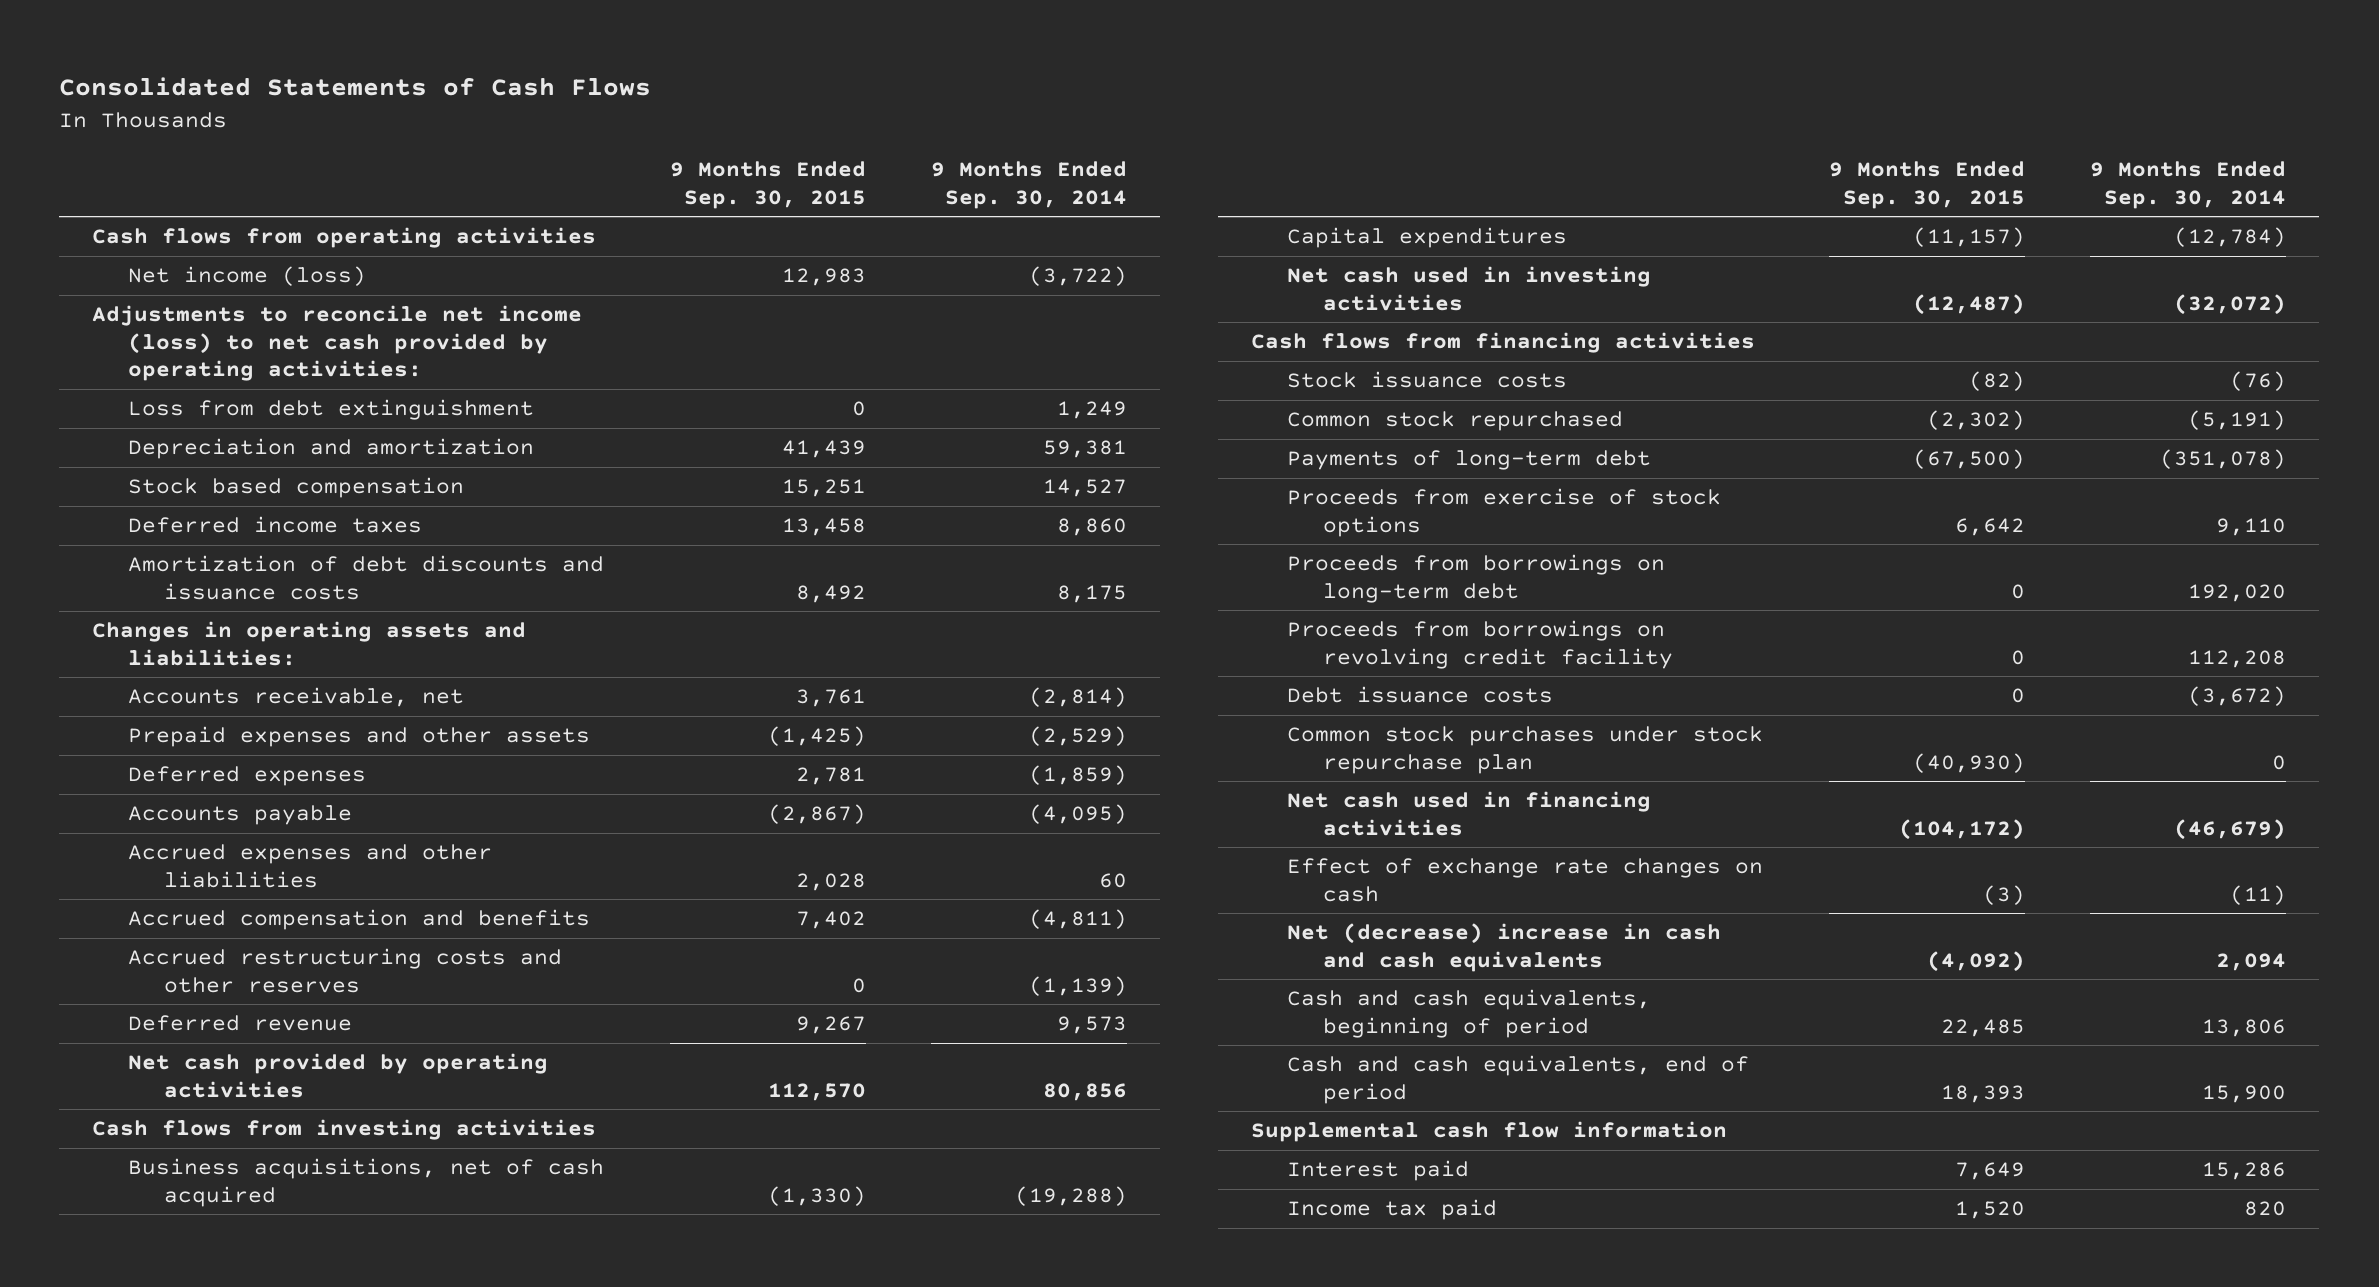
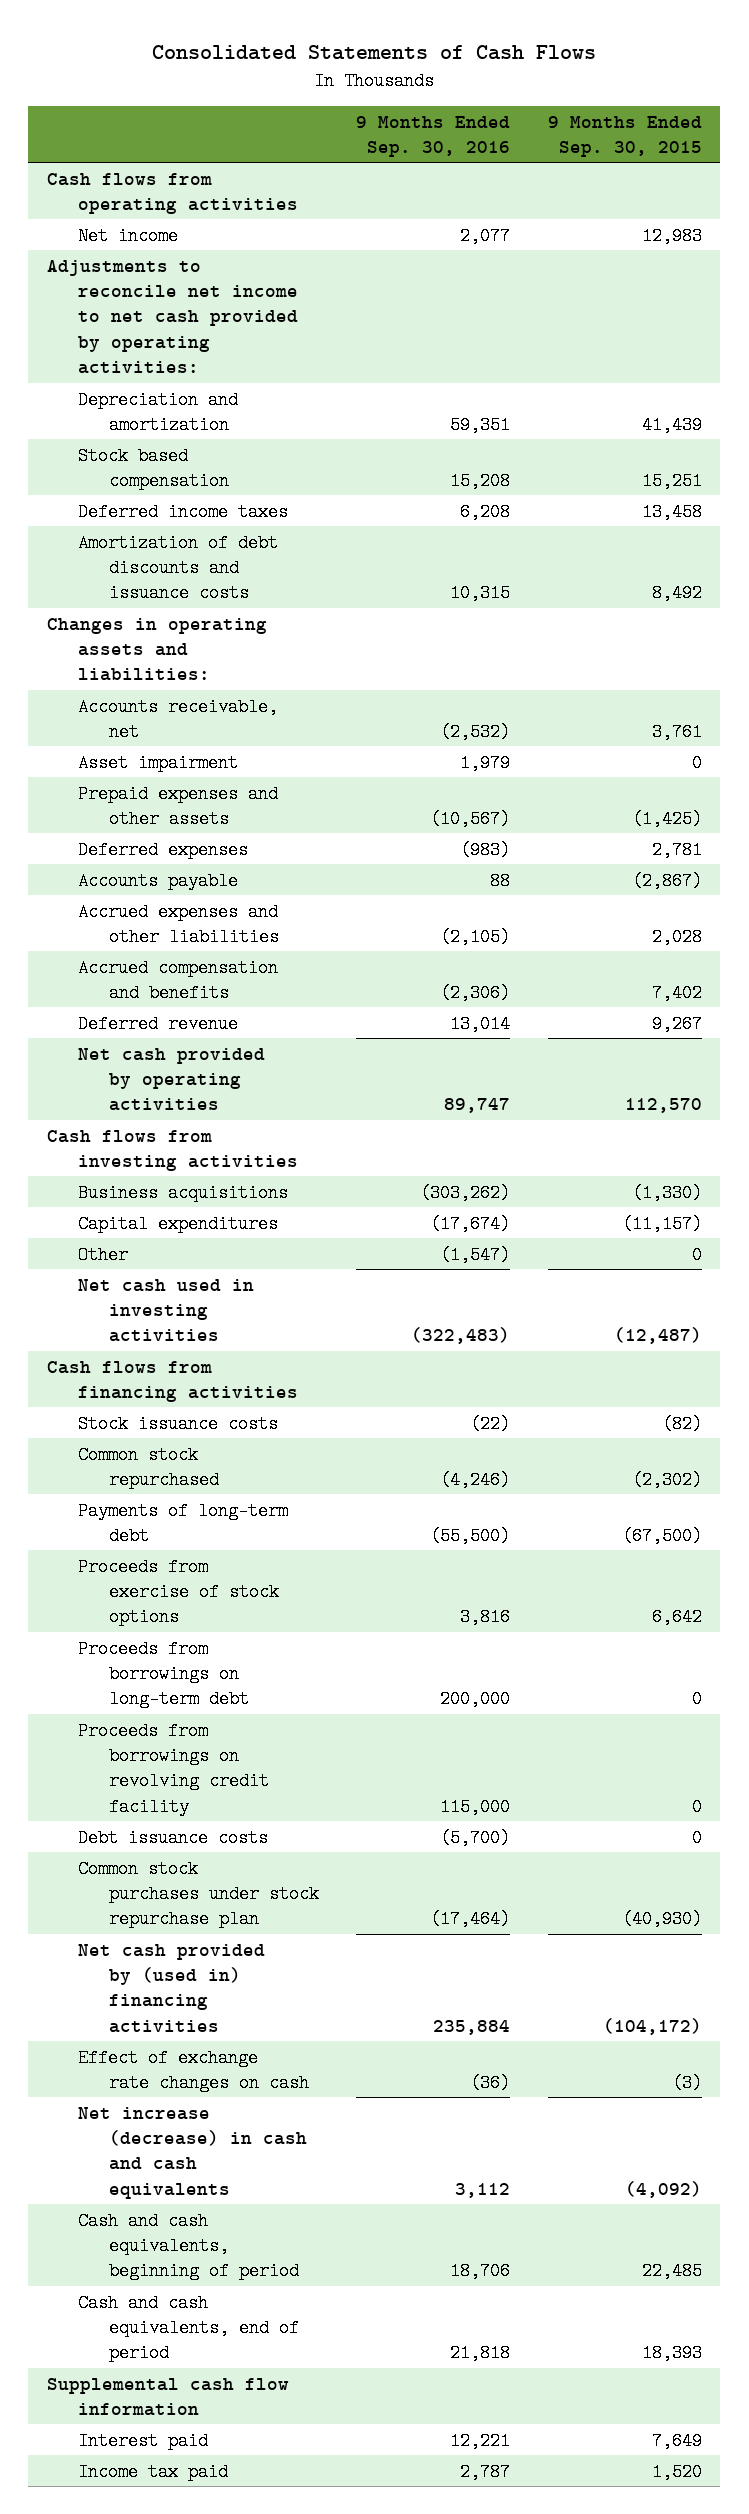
[931,161,1128,209] 9 Months Ended Sep. 30, 2014 -> none
none -> [356,115,511,157] 9 Months Ended Sep. 30, 2016
[128,399,535,421] Loss from debt extinguishment -> none
[128,266,367,287] Net income (loss) -> [77,226,178,245] Net income
[92,305,583,381] Adjustments to reconcile net income (loss) to net cash provided by operating activities: -> [46,259,298,375] Adjustments to reconcile net income to net cash provided by operating activities:
none -> [77,753,238,772] Asset impairment
[128,948,563,993] Accrued restructuring costs and other reserves -> none
[128,1158,605,1207] Business acquisitions, net of cash acquired -> [77,1183,288,1202] Business acquisitions
none -> [77,1245,128,1264] Other
[1286,791,1651,836] Net cash used in financing activities -> [77,1943,265,2033] Net cash provided by (used in) financing activities
[1286,923,1721,972] Net (decrease) increase in cash and cash equivalents -> [77,2106,307,2199] Net increase (decrease) in cash and cash equivalents

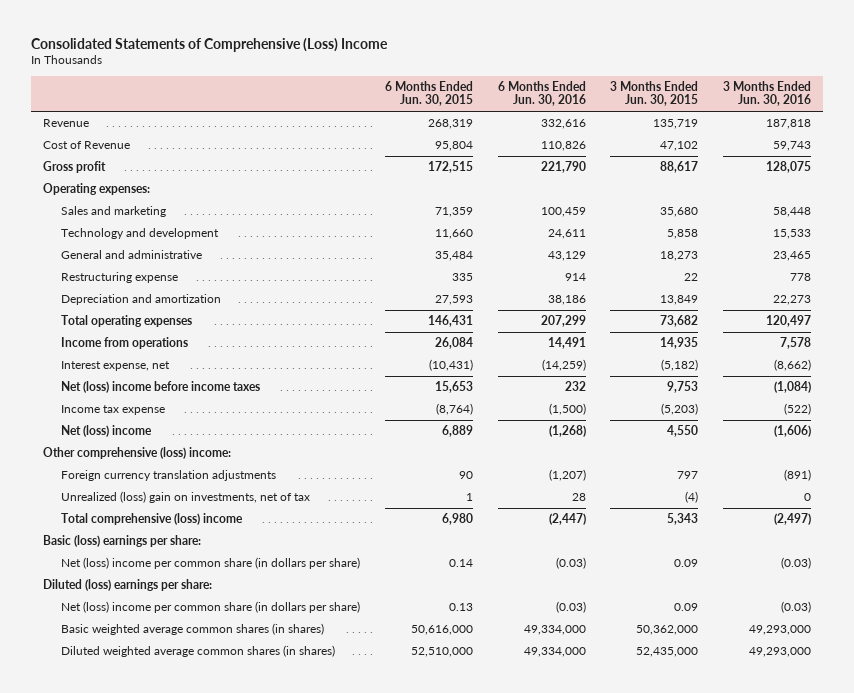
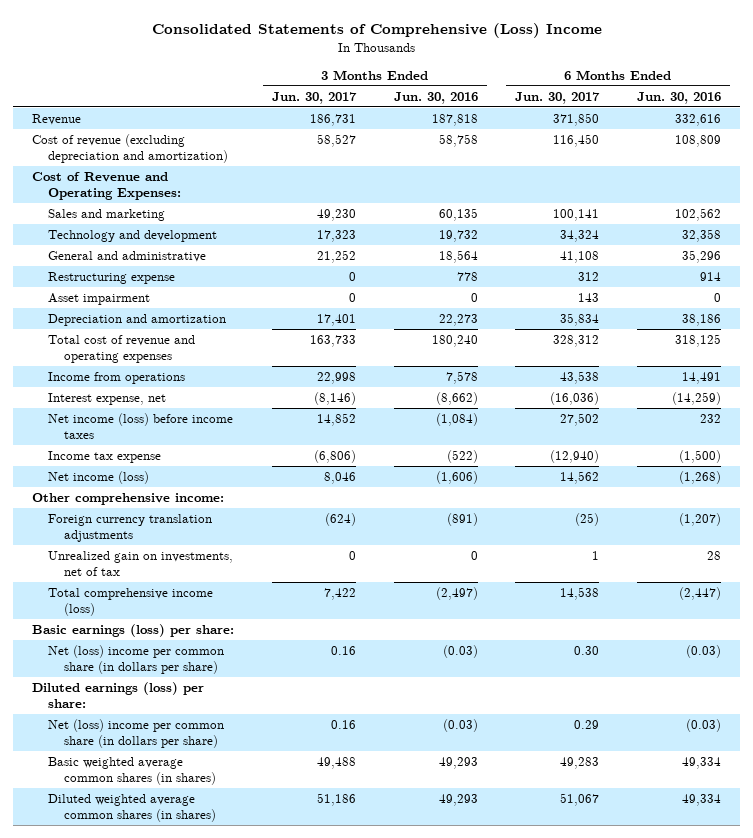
[384,80,473,107] 6 Months Ended Jun. 30, 2015 -> none
[610,80,699,107] 3 Months Ended Jun. 30, 2015 -> none
none -> [271,91,357,104] Jun. 30, 2017
none -> [515,91,601,104] Jun. 30, 2017
[43,161,107,174] Gross profit -> none
[43,141,131,150] Cost of Revenue -> [32,134,229,163] Cost of revenue (excluding depreciation and amortization)
[540,141,586,152] 110,826 -> [674,135,721,148] 108,809
[773,141,812,152] 59,743 -> [438,134,478,148] 58,758
[43,183,151,196] Operating expenses: -> [32,172,182,200] Cost of Revenue and Operating Expenses:
[540,207,586,218] 100,459 -> [674,208,721,222] 102,562
[773,207,812,218] 58,448 -> [438,208,478,222] 60,135
[547,229,586,240] 24,611 -> [681,229,721,243] 32,358
[773,229,812,240] 15,533 -> [438,230,478,243] 19,732
[547,251,586,262] 43,129 -> [681,250,721,264] 35,296
[773,251,812,262] 23,465 -> [438,250,478,264] 18,564
none -> [48,293,151,306] Asset impairment
[61,315,193,328] Total operating expenses -> [48,335,196,363] Total cost of revenue and operating expenses
[540,315,586,328] 207,299 -> [674,334,721,348] 318,125
[766,315,812,328] 120,497 -> [431,335,478,348] 180,240
[61,381,261,394] Net (loss) income before income taxes -> [48,413,234,439] Net income (loss) before income taxes
[61,425,153,438] Net (loss) income -> [48,471,150,485] Net income (loss)
[43,447,232,460] Other comprehensive (loss) income: -> [32,493,225,506] Other comprehensive income:
[61,491,311,504] Unrealized (loss) gain on investments, net of tax -> [48,551,234,576] Unrealized gain on investments, net of tax
[61,513,244,526] Total comprehensive (loss) income -> [48,588,214,616] Total comprehensive income (loss)
[43,535,202,548] Basic (loss) earnings per share: -> [32,624,235,638] Basic earnings (loss) per share:
[43,579,213,592] Diluted (loss) earnings per share: -> [32,682,205,708] Diluted earnings (loss) per share:
[523,625,586,636] 49,334,000 -> [681,757,721,770] 49,334
[749,625,812,636] 49,293,000 -> [438,757,478,770] 49,293
[523,647,586,658] 49,334,000 -> [681,794,721,807] 49,334
[749,647,812,658] 49,293,000 -> [438,794,478,807] 49,293

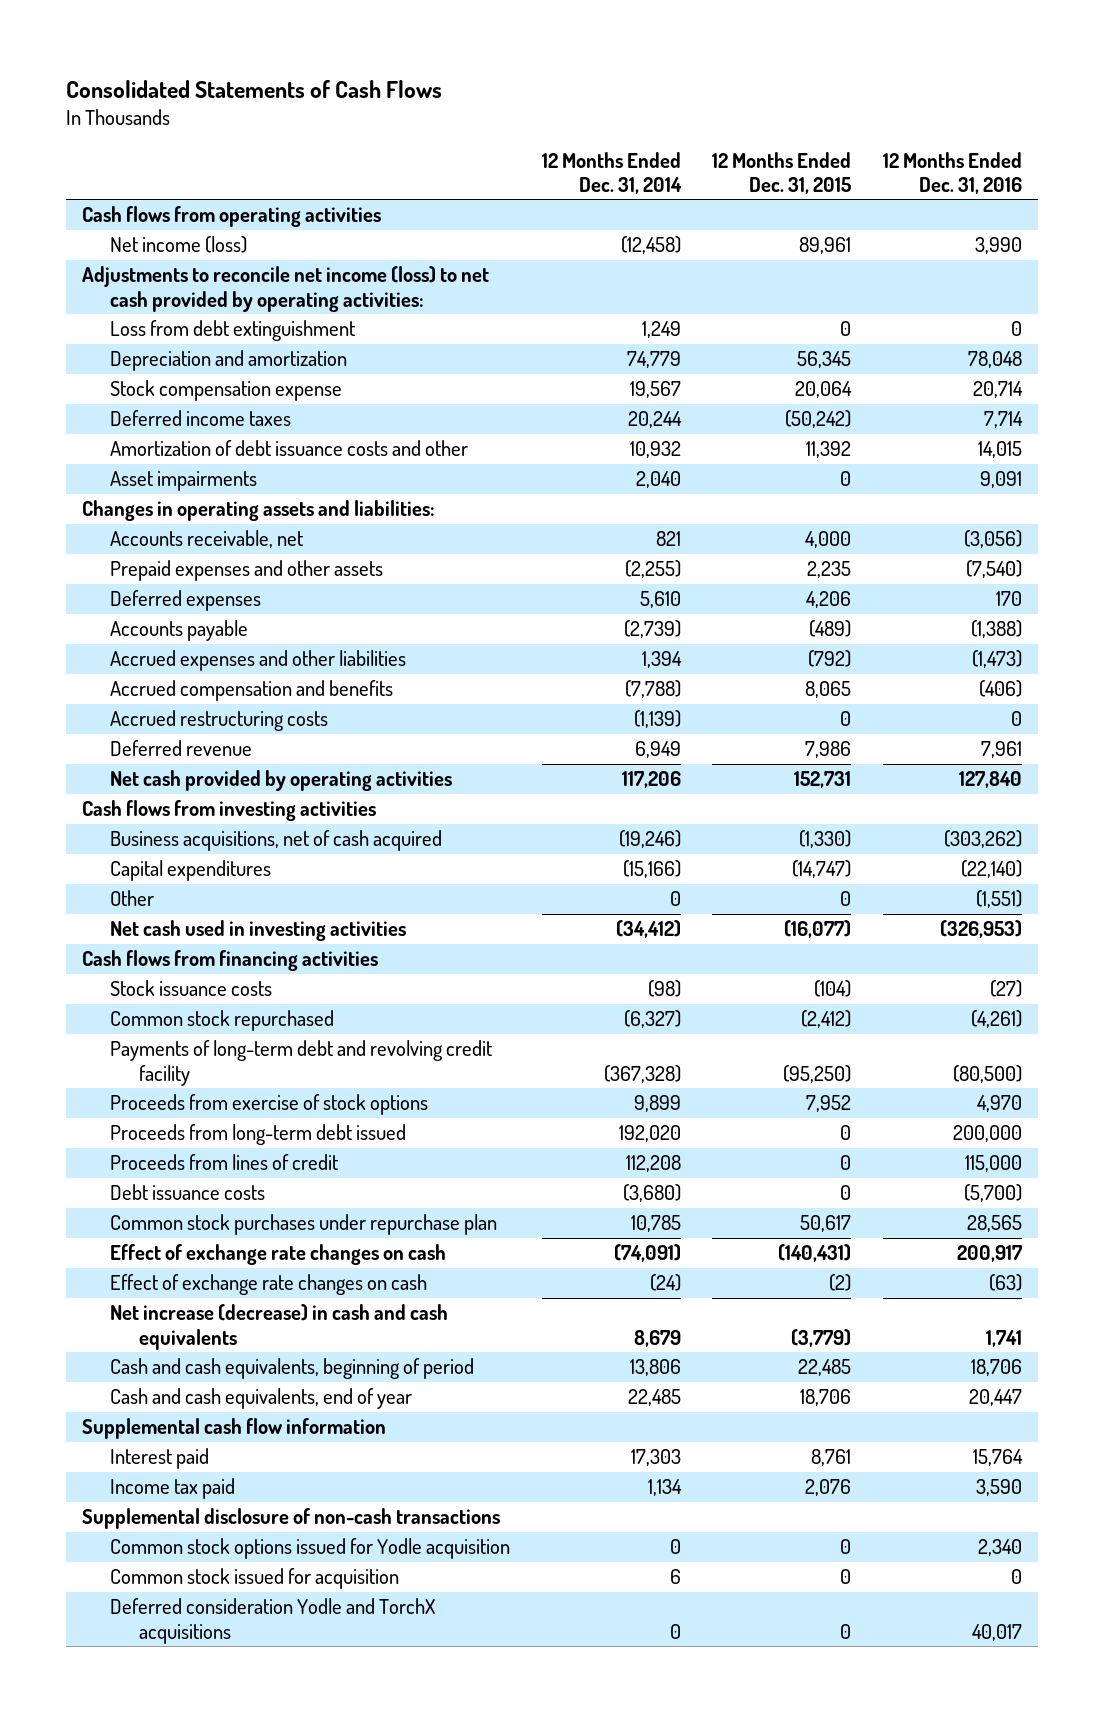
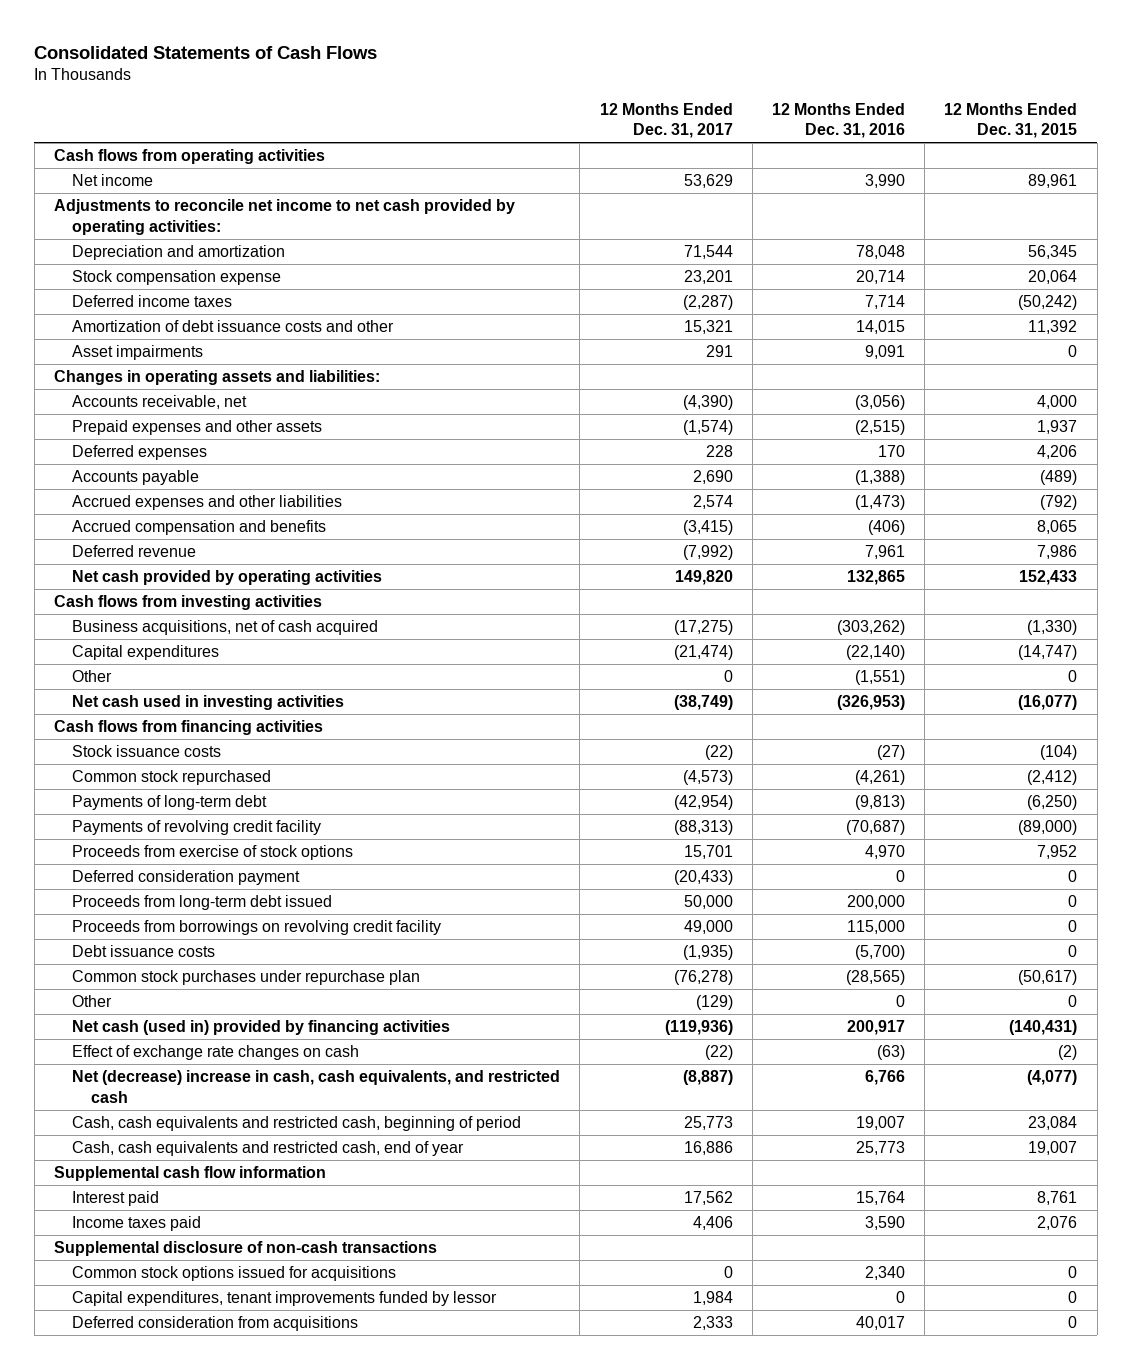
[541,151,682,195] 12 Months Ended Dec. 31, 2014 -> none
none -> [599,102,733,138] 12 Months Ended Dec. 31, 2017
[110,320,356,342] Loss from debt extinguishment -> none
[110,236,248,254] Net income (loss) -> [72,174,154,187] Net income
[82,266,490,312] Adjustments to reconcile net income (loss) to net cash provided by operating activities: -> [53,199,515,235] Adjustments to reconcile net income to net cash provided by operating activities:
[807,561,852,579] 2,235 -> [1037,420,1078,435] 1,937
[966,560,1023,579] (7,540) -> [855,420,906,436] (2,515)
[110,710,329,732] Accrued restructuring costs -> none
[794,771,852,789] 152,731 -> [1019,570,1078,586] 152,433
[959,771,1023,789] 127,840 -> [847,570,906,586] 132,865
[110,1040,493,1086] Payments of long-term debt and revolving credit facility -> [72,795,268,811] Payments of long-term debt
[783,1064,852,1083] (95,250) -> [1027,795,1078,811] (6,250)
[953,1064,1023,1083] (80,500) -> [855,795,906,811] (9,813)
none -> [72,820,322,836] Payments of revolving credit facility
none -> [72,870,301,886] Deferred consideration payment
[110,1154,339,1171] Proceeds from lines of credit -> [72,920,442,936] Proceeds from borrowings on revolving credit facility
[800,1215,852,1233] 50,617 -> [1018,970,1078,986] (50,617)
[967,1215,1023,1233] 28,565 -> [846,970,906,986] (28,565)
none -> [72,995,113,1008] Other
[110,1244,447,1266] Effect of exchange rate changes on cash -> [72,1020,451,1036] Net cash (used in) provided by financing activities
[110,1304,449,1350] Net increase (decrease) in cash and cash equivalents -> [72,1070,561,1103] Net (decrease) increase in cash, cash equivalents, and restricted cash
[791,1328,852,1347] (3,779) -> [1027,1070,1078,1086] (4,077)
[986,1329,1023,1347] 1,741 -> [865,1070,906,1086] 6,766
[110,1358,475,1380] Cash and cash equivalents, beginning of period -> [72,1116,522,1132] Cash, cash equivalents and restricted cash, beginning of period
[798,1359,852,1377] 22,485 -> [1028,1116,1078,1131] 23,084
[971,1359,1023,1377] 18,706 -> [856,1116,906,1131] 19,007
[110,1388,413,1410] Cash and cash equivalents, end of year -> [72,1141,465,1157] Cash, cash equivalents and restricted cash, end of year
[800,1389,852,1407] 18,706 -> [1028,1141,1078,1156] 19,007
[969,1389,1023,1407] 20,447 -> [856,1141,906,1156] 25,773
[110,1478,236,1500] Income tax paid -> [72,1216,202,1232] Income taxes paid
[110,1568,400,1590] Common stock issued for acquisition -> none
[110,1538,511,1560] Common stock options issued for Yodle acquisition -> [72,1266,397,1282] Common stock options issued for acquisitions
none -> [72,1291,498,1307] Capital expenditures, tenant improvements funded by lessor
[110,1598,436,1644] Deferred consideration Yodle and TorchX acquisitions -> [72,1316,359,1332] Deferred consideration from acquisitions

